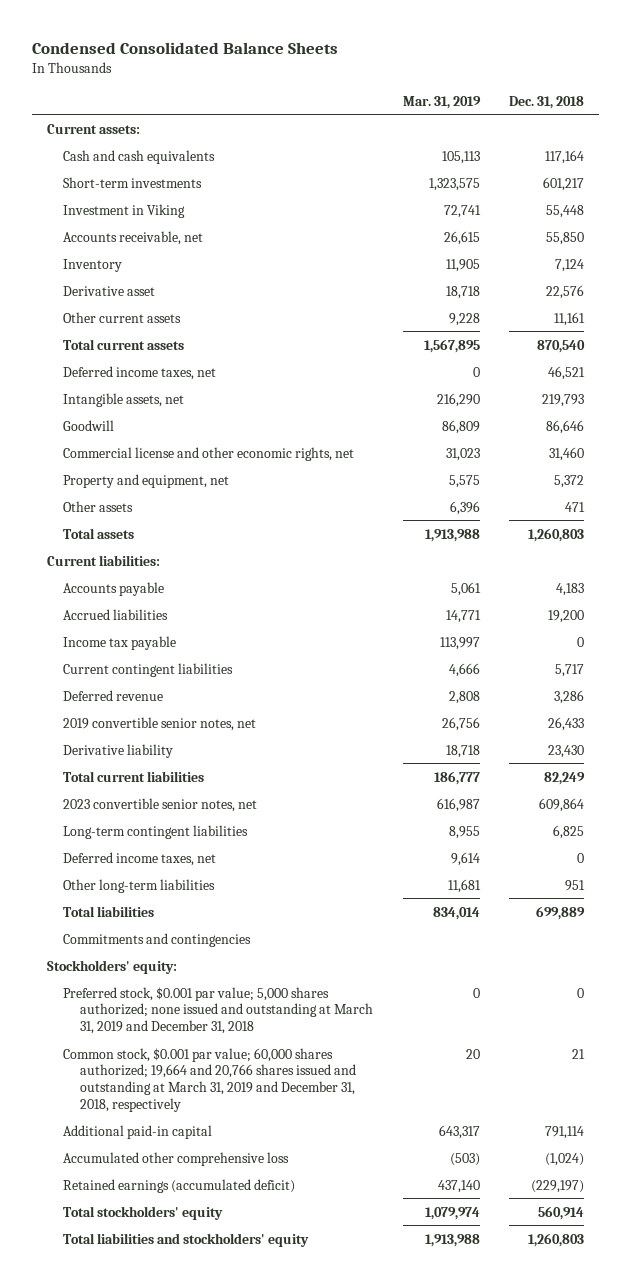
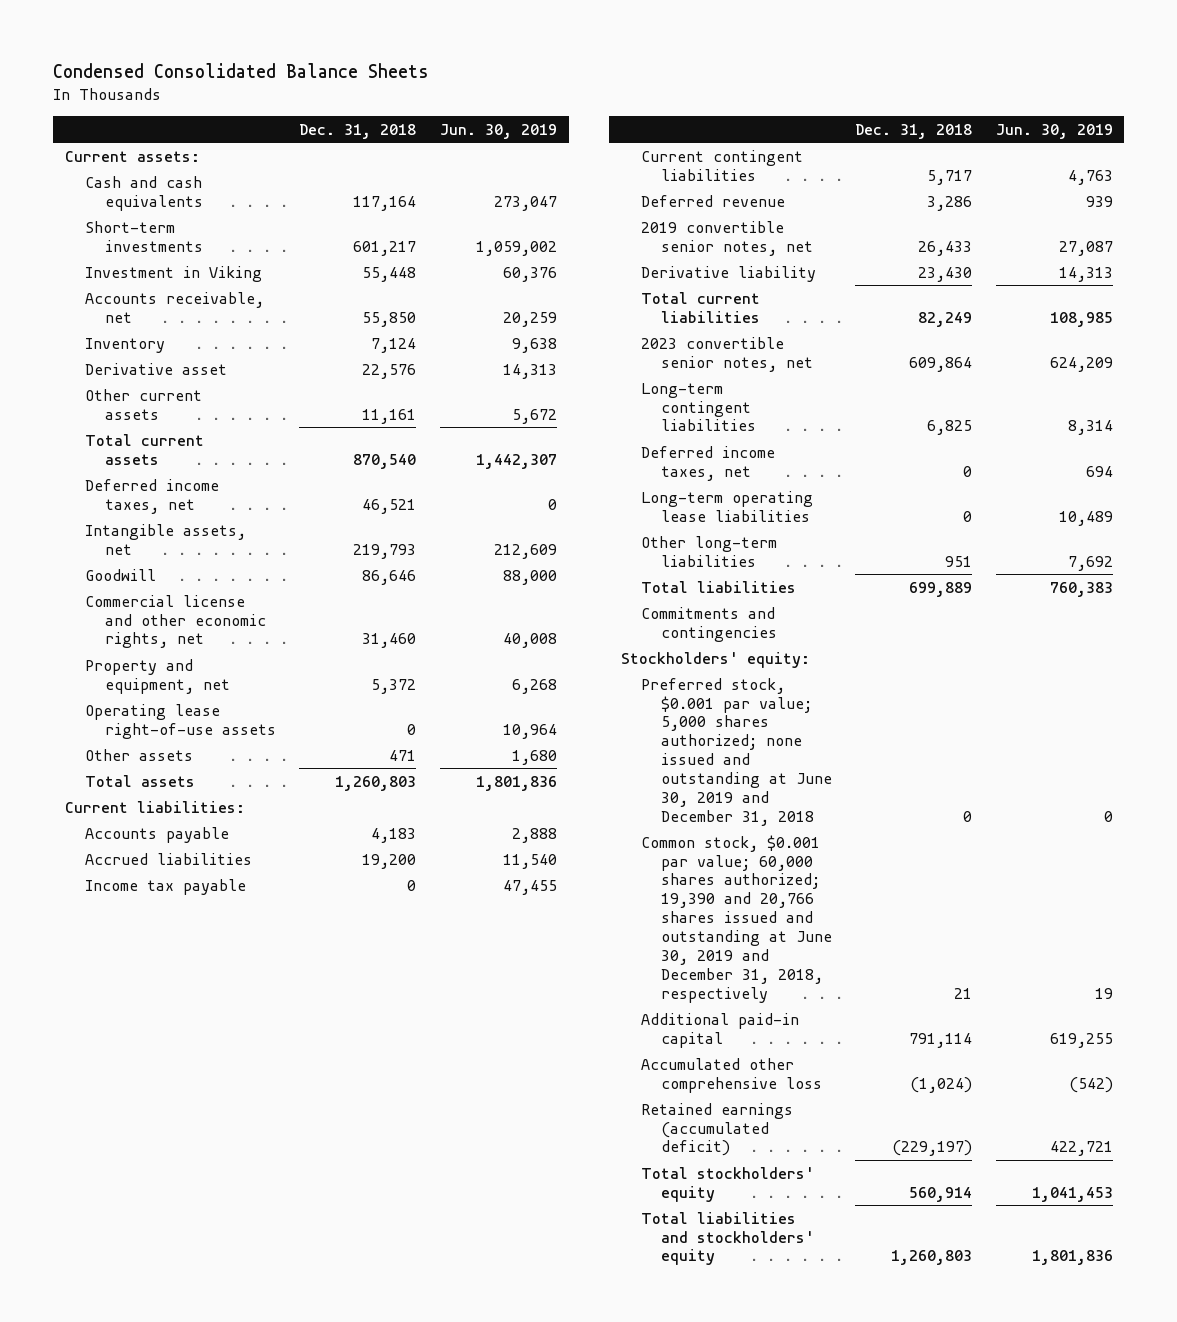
[402,95,481,109] Mar. 31, 2019 -> none
none -> [439,123,557,139] Jun. 30, 2019
none -> [84,703,276,739] Operating lease right-of-use assets
none -> [640,490,813,522] Long-term operating lease liabilities
[63,986,373,1034] Preferred stock, $0.001 par value; 5,000 shares authorized; none issued and outstanding at March 31, 2019 and December 31, 2018 -> [640,677,832,826] Preferred stock, $0.001 par value; 5,000 shares authorized; none issued and outstanding at June 30, 2019 and December 31, 2018
[63,1047,356,1112] Common stock, $0.001 par value; 60,000 shares authorized; 19,664 and 20,766 shares issued and outstanding at March 31, 2019 and December 31, 2018, respectively -> [640,834,832,1003] Common stock, $0.001 par value; 60,000 shares authorized; 19,390 and 20,766 shares issued and outstanding at June 30, 2019 and December 31, 2018, respectively

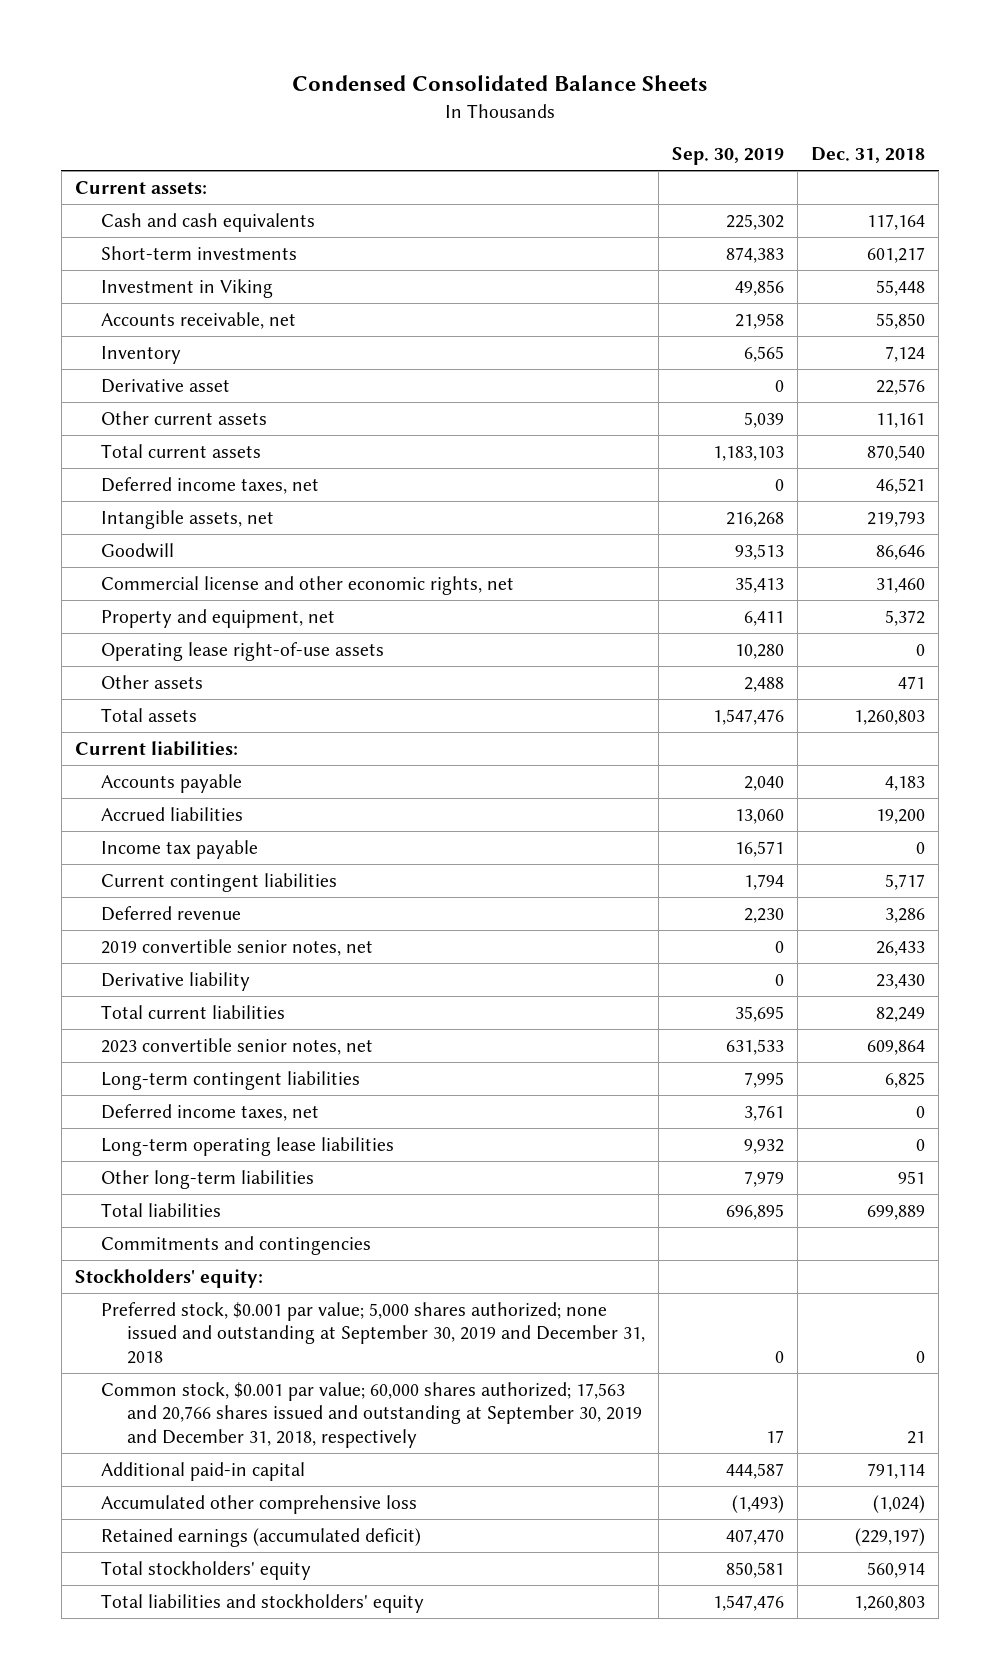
[439,123,557,139] Jun. 30, 2019 -> none
none -> [671,146,784,165] Sep. 30, 2019
[640,677,832,826] Preferred stock, $0.001 par value; 5,000 shares authorized; none issued and outstanding at June 30, 2019 and December 31, 2018 -> [100,1301,645,1364] Preferred stock, $0.001 par value; 5,000 shares authorized; none issued and outstanding at September 30, 2019 and December 31, 2018
[640,834,832,1003] Common stock, $0.001 par value; 60,000 shares authorized; 19,390 and 20,766 shares issued and outstanding at June 30, 2019 and December 31, 2018, respectively -> [100,1381,642,1448] Common stock, $0.001 par value; 60,000 shares authorized; 17,563 and 20,766 shares issued and outstanding at September 30, 2019 and December 31, 2018, respectively

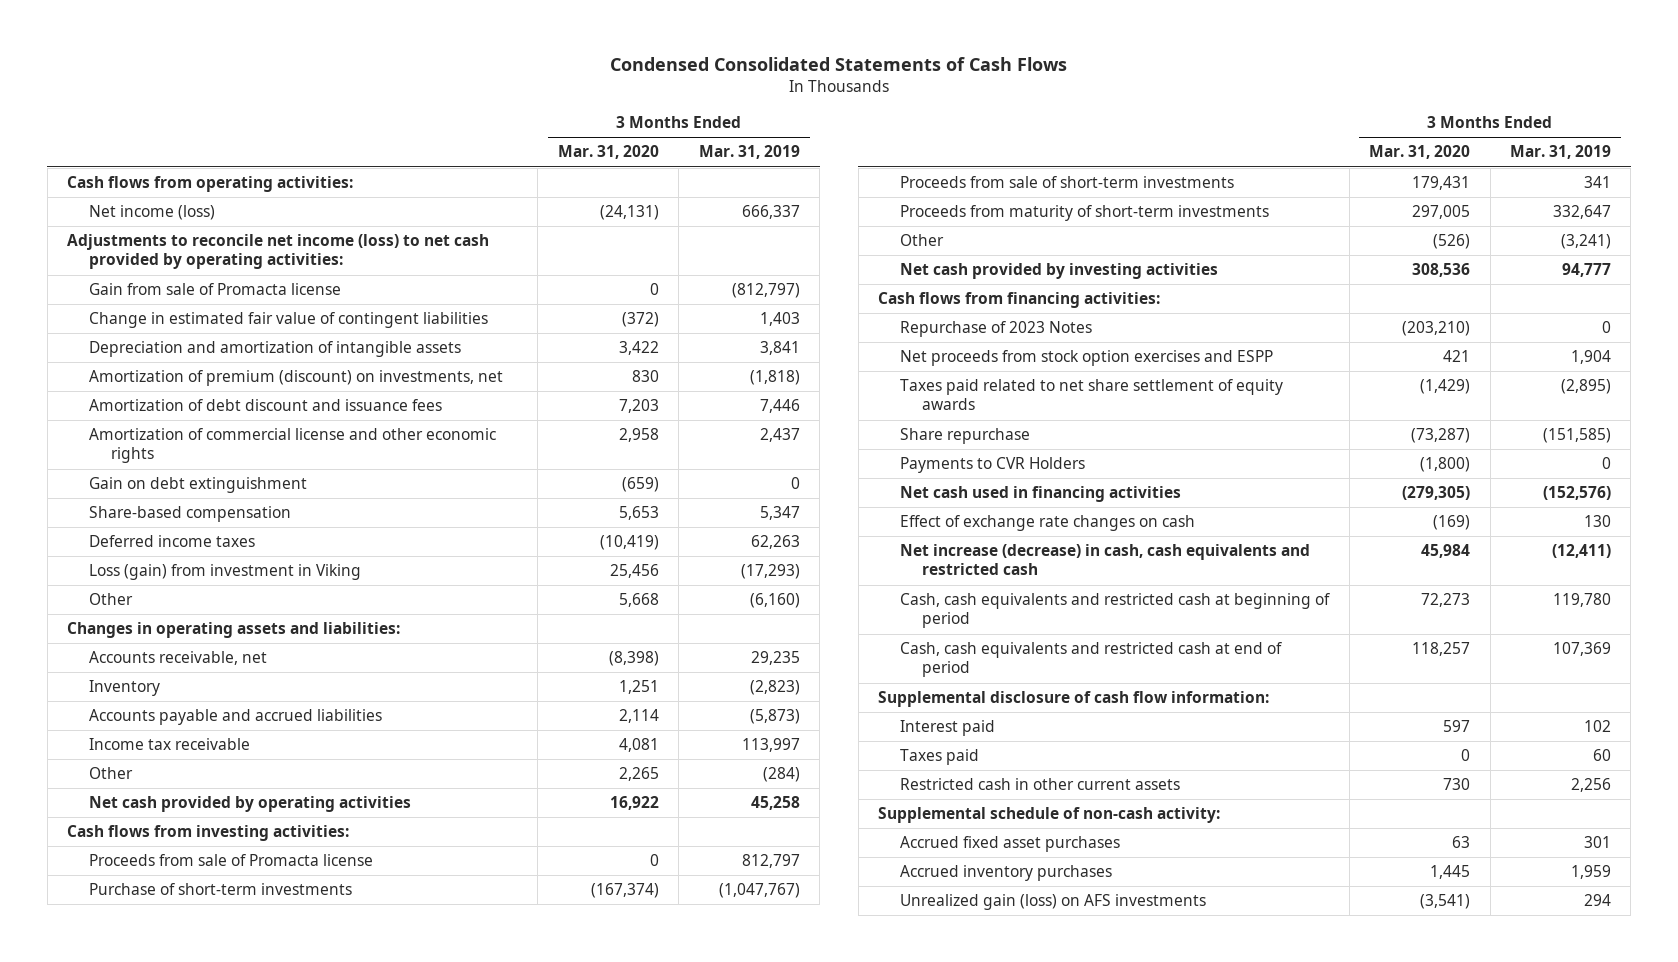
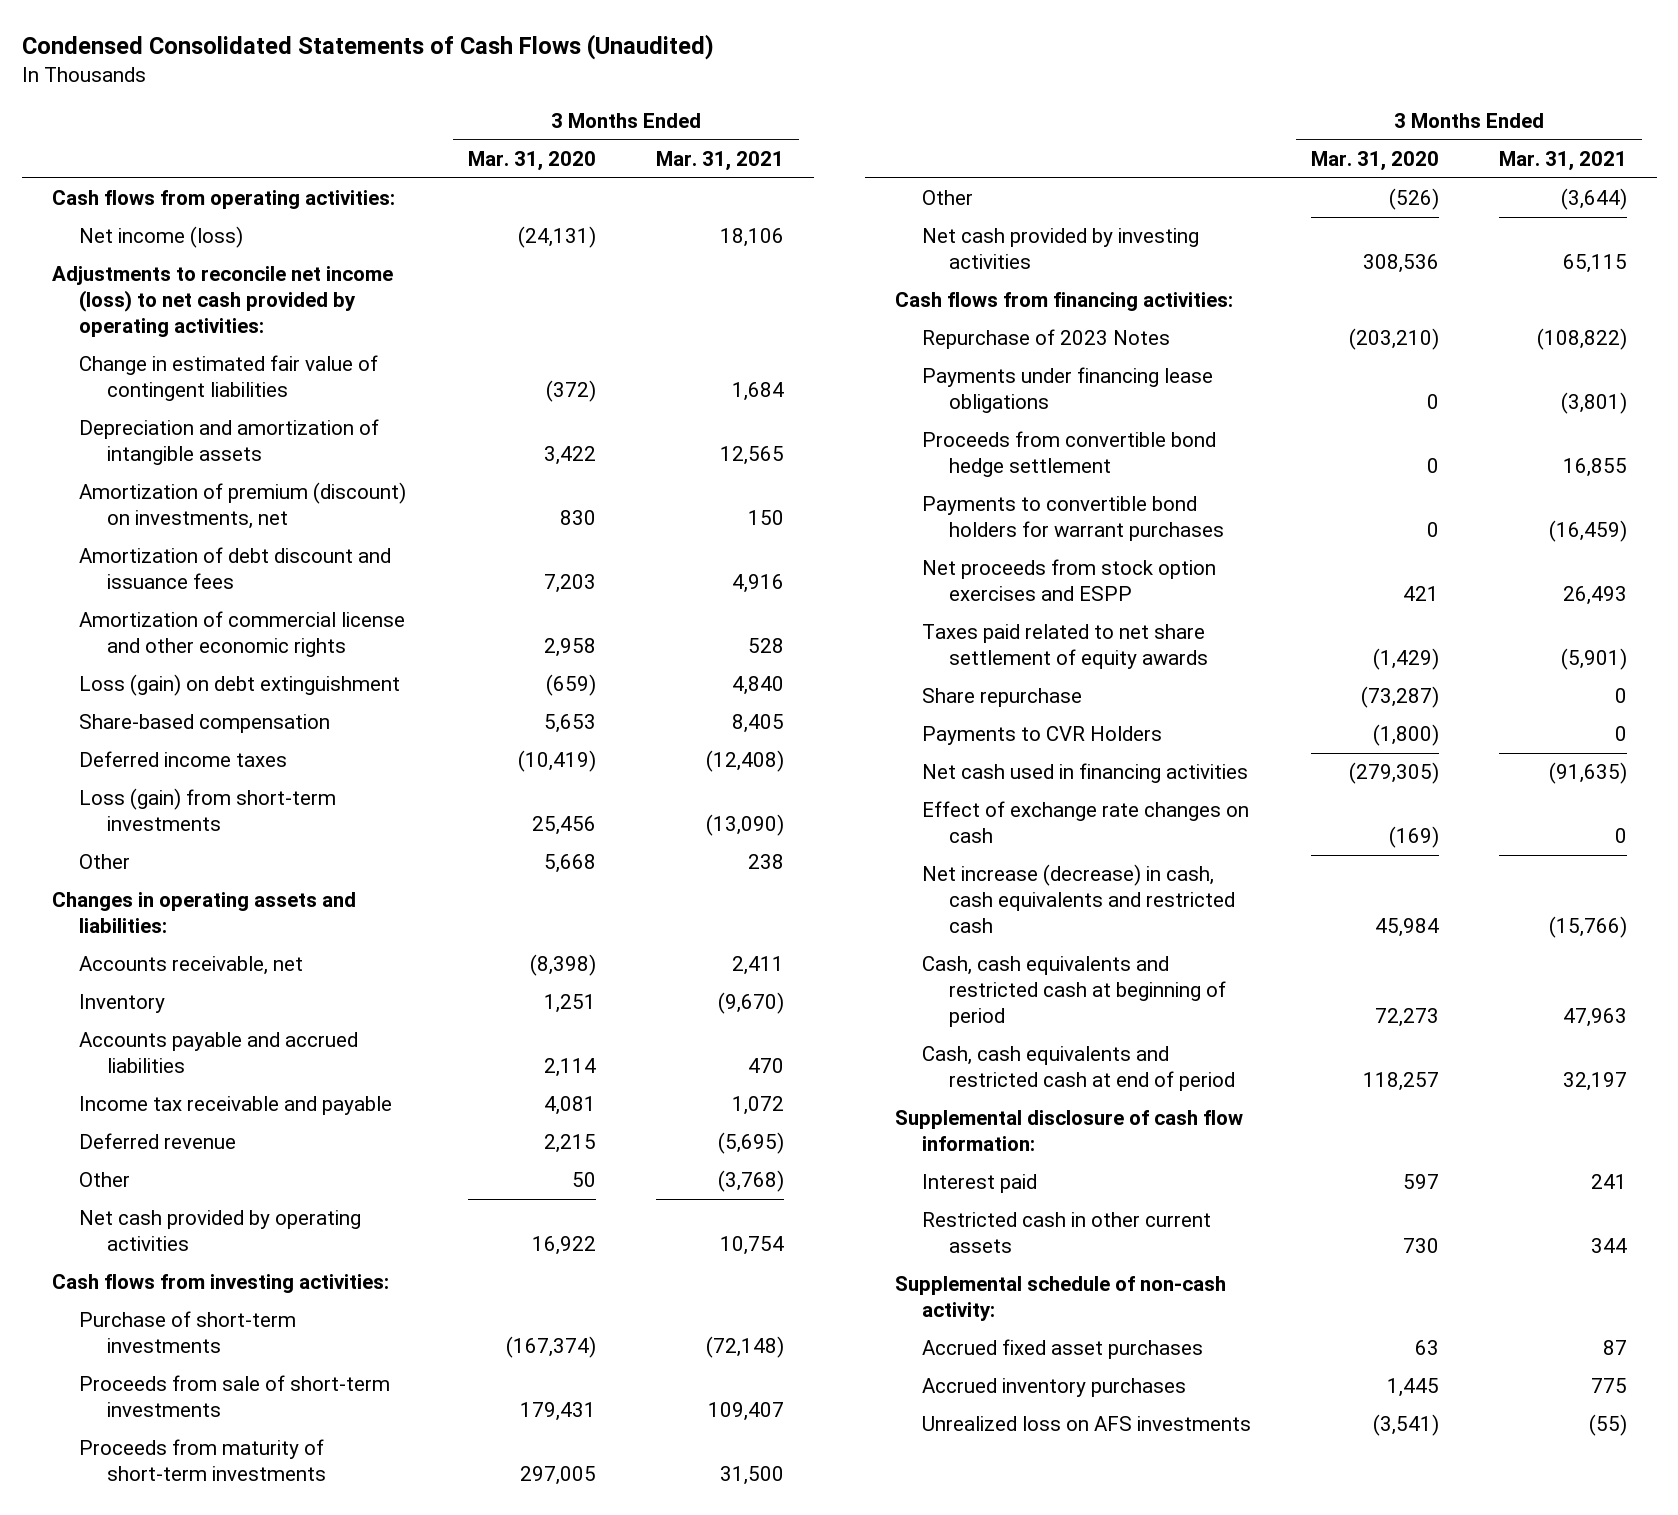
[610,57,1068,72] Condensed Consolidated Statements of Cash Flows -> [21,33,714,60] Condensed Consolidated Statements of Cash Flows (Unaudited)
[698,145,800,160] Mar. 31, 2019 -> none
none -> [655,150,784,171] Mar. 31, 2021
[88,283,341,296] Gain from sale of Promacta license -> none
[88,477,307,494] Gain on debt extinguishment -> [79,674,401,697] Loss (gain) on debt extinguishment
[88,564,361,581] Loss (gain) from investment in Viking -> [79,788,337,832] Loss (gain) from short-term investments
[88,738,250,751] Income tax receivable -> [79,1096,393,1116] Income tax receivable and payable
none -> [79,1133,237,1150] Deferred revenue
[618,767,659,782] 2,265 -> [571,1172,596,1188] 50
[88,854,373,867] Proceeds from sale of Promacta license -> none
none -> [922,367,1214,414] Payments under financing lease obligations
none -> [922,431,1217,478] Proceeds from convertible bond hedge settlement
none -> [922,496,1225,542] Payments to convertible bond holders for warrant purchases
[900,749,980,766] Taxes paid -> none
[900,894,1207,911] Unrealized gain (loss) on AFS investments -> [922,1416,1252,1432] Unrealized loss on AFS investments

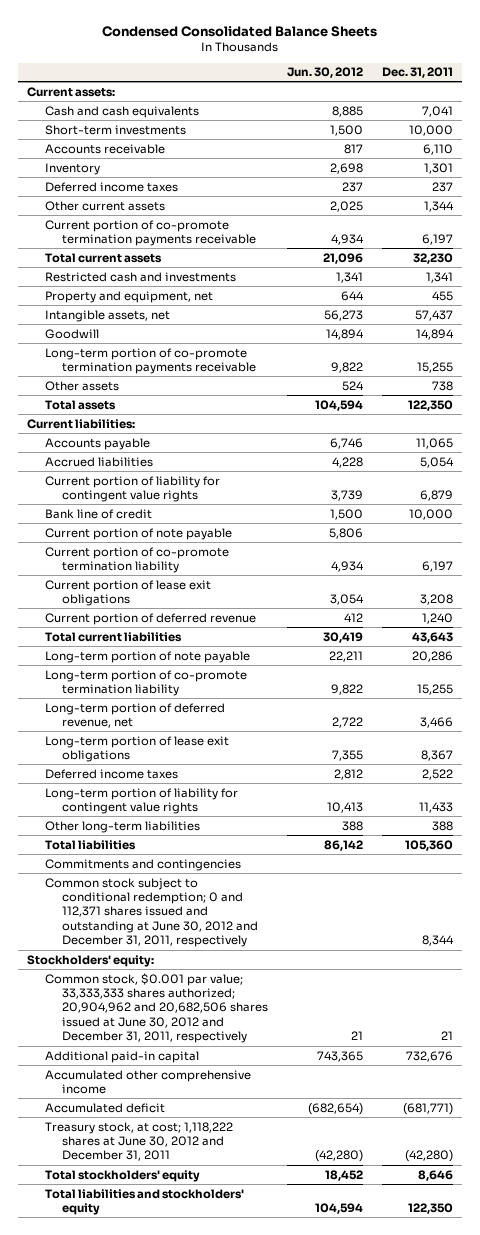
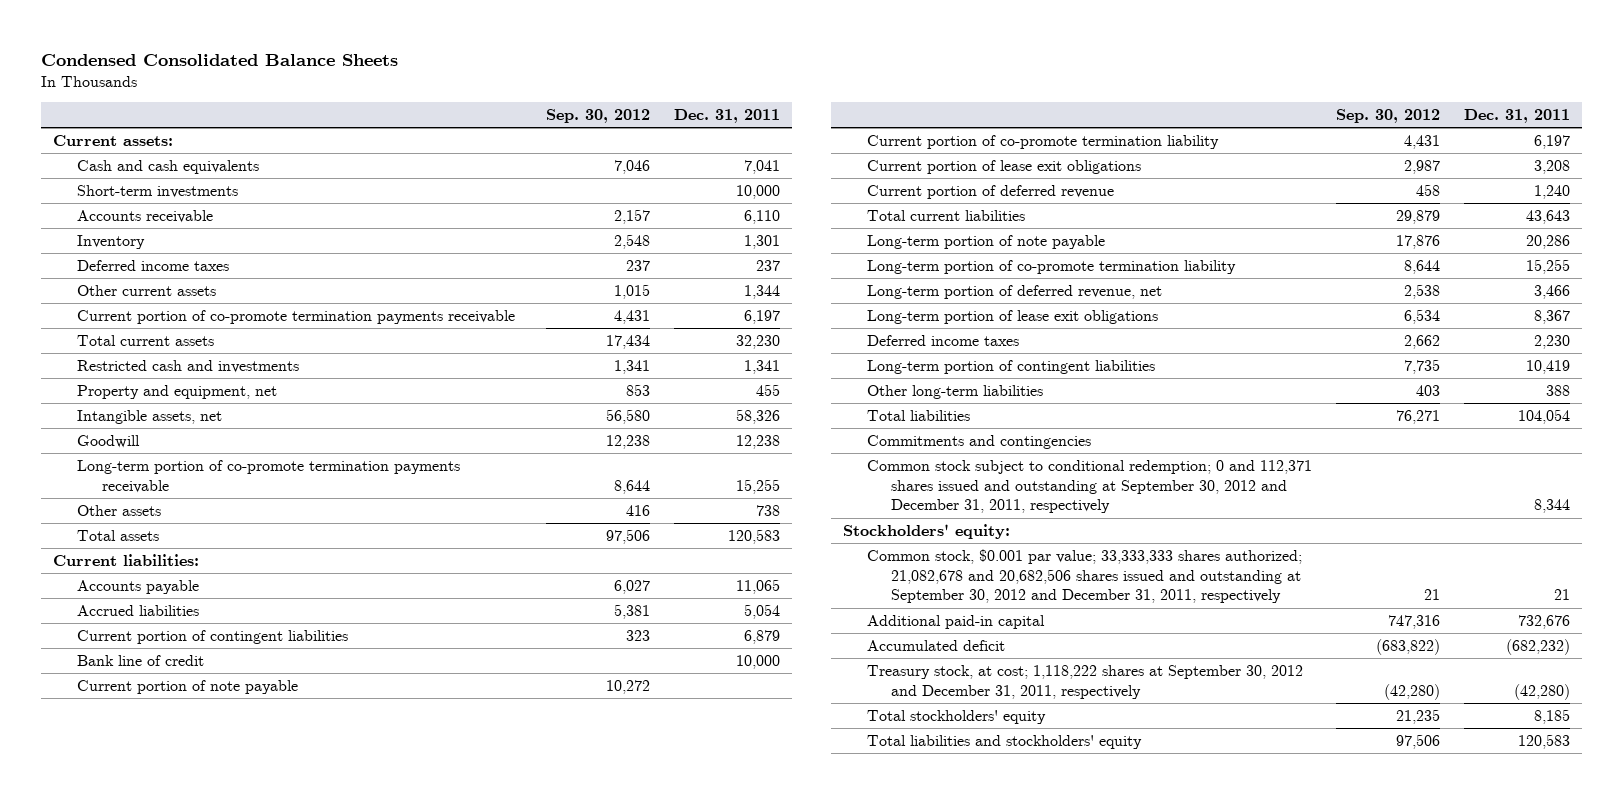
[286,67,363,79] Jun. 30, 2012 -> none
none -> [546,109,651,124] Sep. 30, 2012
[414,309,453,321] 57,437 -> [736,408,781,424] 58,326
[415,328,454,340] 14,894 -> [736,434,781,449] 12,238
[407,399,453,411] 122,350 -> [728,528,781,544] 120,583
[44,475,220,503] Current portion of liability for contingent value rights -> [77,629,349,644] Current portion of contingent liabilities
[421,768,453,780] 2,522 -> [1533,334,1570,349] 2,230
[44,787,238,815] Long-term portion of liability for contingent value rights -> [867,359,1156,374] Long-term portion of contingent liabilities
[418,802,453,814] 11,433 -> [1525,359,1570,374] 10,419
[404,839,453,851] 105,360 -> [1517,408,1570,424] 104,054
[44,877,259,948] Common stock subject to conditional redemption; 0 and 112,371 shares issued and outstanding at June 30, 2012 and December 31, 2011, respectively -> [867,459,1313,514] Common stock subject to conditional redemption; 0 and 112,371 shares issued and outstanding at September 30, 2012 and December 31, 2011, respectively
[44,972,269,1044] Common stock, $0.001 par value; 33,333,333 shares authorized; 20,904,962 and 20,682,506 shares issued at June 30, 2012 and December 31, 2011, respectively -> [867,548,1303,604] Common stock, $0.001 par value; 33,333,333 shares authorized; 21,082,678 and 20,682,506 shares issued and outstanding at September 30, 2012 and December 31, 2011, respectively
[44,1069,251,1095] Accumulated other comprehensive income -> none
[402,1102,453,1115] (681,771) -> [1505,638,1570,655] (682,232)
[44,1121,233,1162] Treasury stock, at cost; 1,118,222 shares at June 30, 2012 and December 31, 2011 -> [867,664,1304,699] Treasury stock, at cost; 1,118,222 shares at September 30, 2012 and December 31, 2011, respectively
[417,1169,453,1181] 8,646 -> [1533,708,1570,724] 8,185
[407,1203,453,1215] 122,350 -> [1517,733,1570,749] 120,583

